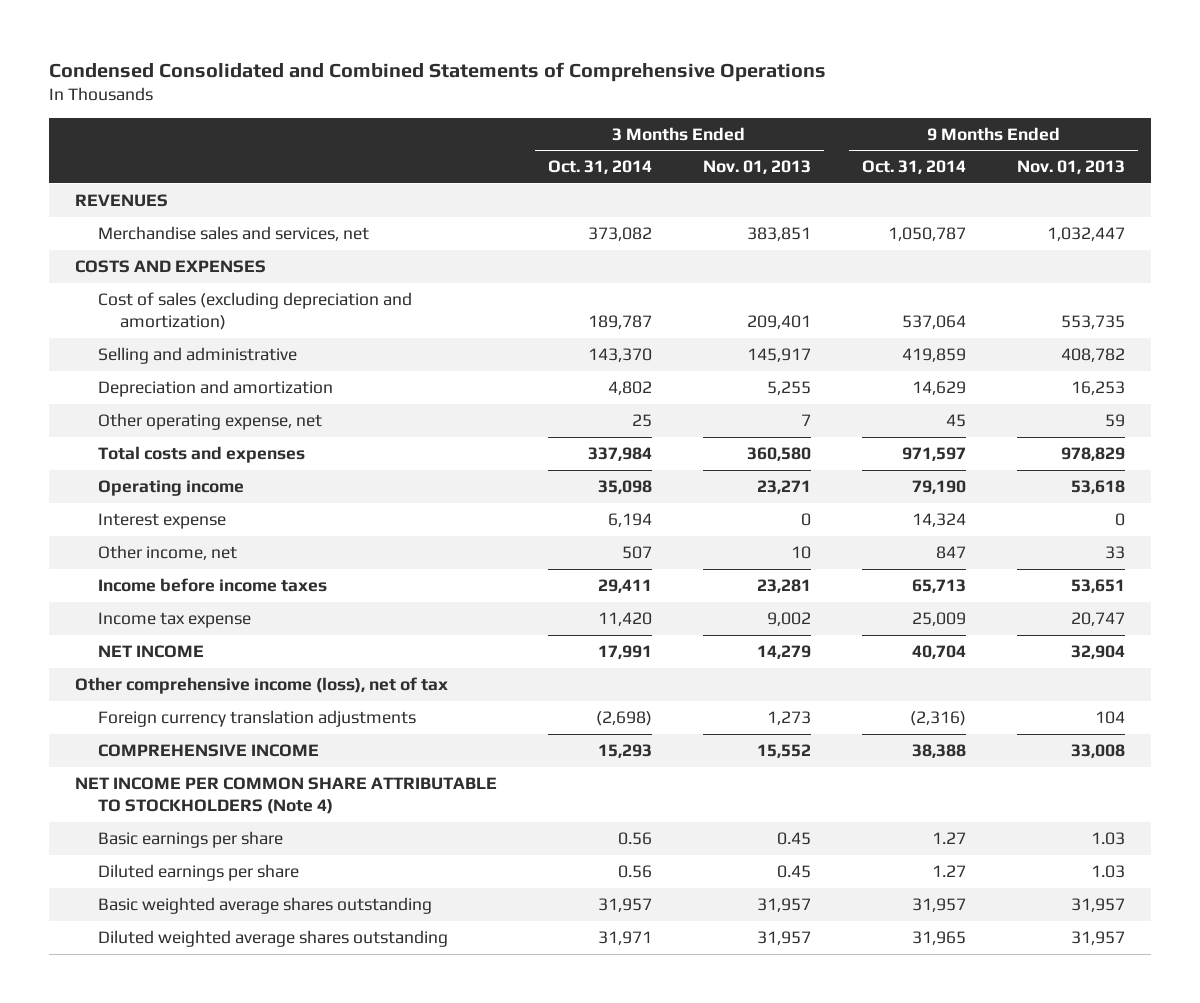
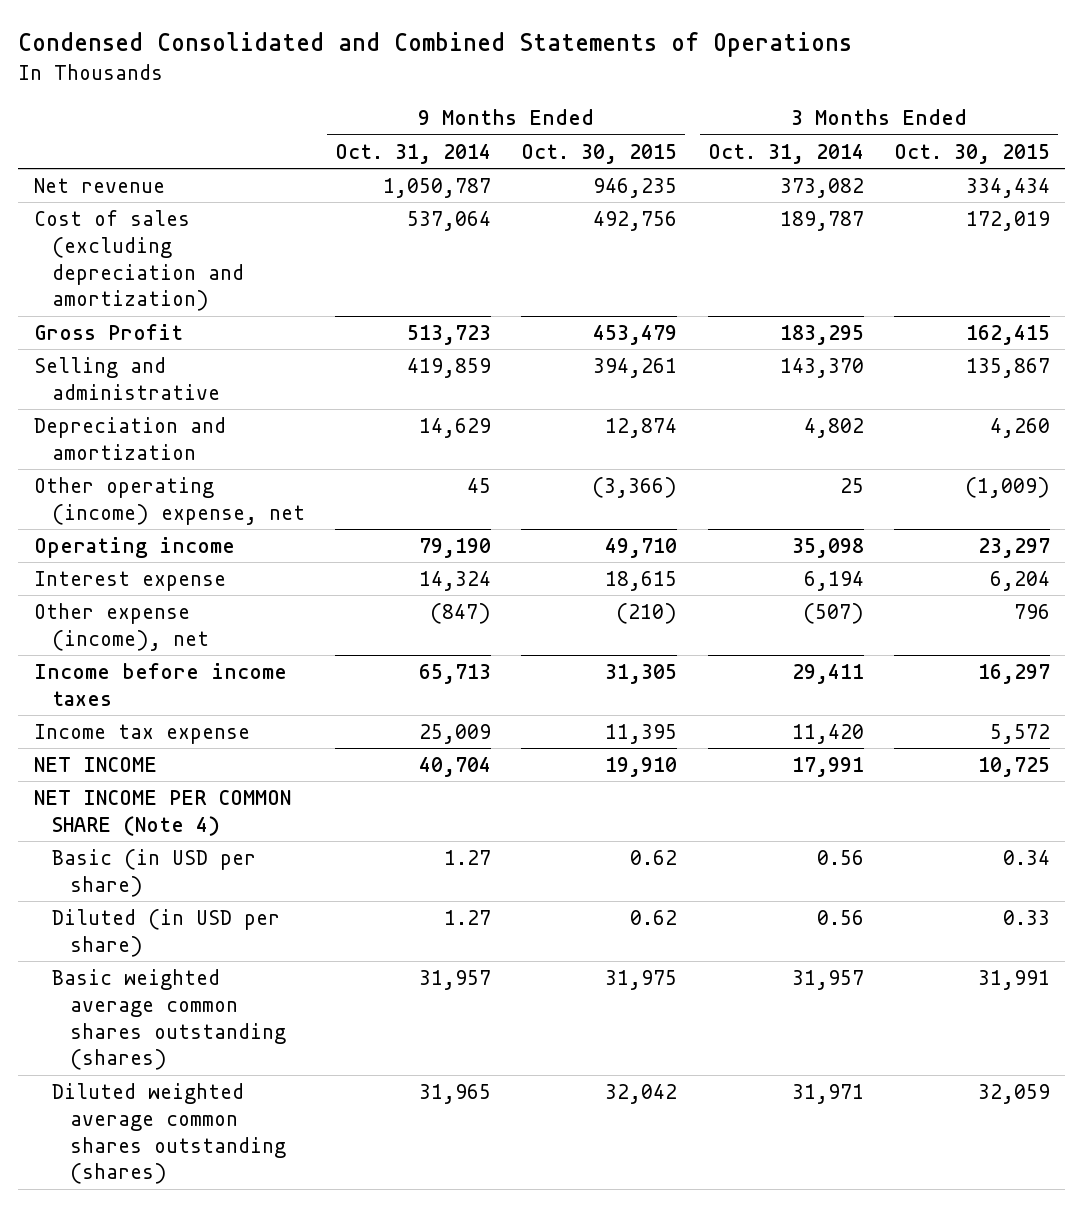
[49,61,827,82] Condensed Consolidated and Combined Statements of Comprehensive Operations -> [18,32,853,58] Condensed Consolidated and Combined Statements of Operations
[702,160,811,175] Nov. 01, 2013 -> none
[1017,160,1126,175] Nov. 01, 2013 -> none
none -> [521,143,678,164] Oct. 30, 2015
none -> [894,143,1051,164] Oct. 30, 2015
[74,194,168,208] REVENUES -> none
[74,260,266,274] COSTS AND EXPENSES -> none
[97,226,369,242] Merchandise sales and services, net -> [33,178,165,194] Net revenue
none -> [33,324,183,341] Gross Profit
[97,446,305,464] Total costs and expenses -> none
[97,413,322,431] Other operating expense, net -> [33,477,305,525] Other operating (income) expense, net
[97,545,237,561] Other income, net -> [33,603,209,651] Other expense (income), net
[621,546,652,560] 507 -> [802,603,864,625] (507)
[936,546,967,560] 847 -> [429,603,491,625] (847)
[74,677,448,695] Other comprehensive income (loss), net of tax -> none
[97,710,416,728] Foreign currency translation adjustments -> none
[97,744,319,758] COMPREHENSIVE INCOME -> none
[74,777,497,815] NET INCOME PER COMMON SHARE ATTRIBUTABLE TO STOCKHOLDERS (Note 4) -> [33,790,291,836] NET INCOME PER COMMON SHARE (Note 4)
[97,831,283,849] Basic earnings per share -> [51,849,256,897] Basic (in USD per share)
[97,864,299,882] Diluted earnings per share -> [51,909,280,957] Diluted (in USD per share)
[97,897,432,915] Basic weighted average shares outstanding -> [51,969,286,1071] Basic weighted average common shares outstanding (shares)
[97,930,448,948] Diluted weighted average shares outstanding -> [51,1083,286,1185] Diluted weighted average common shares outstanding (shares)

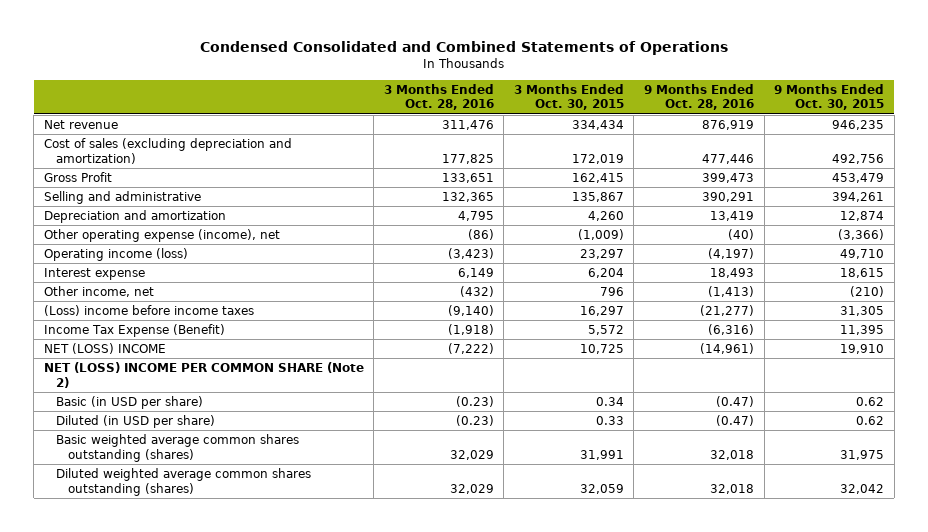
[334,143,491,164] Oct. 31, 2014 -> none
[707,143,864,164] Oct. 31, 2014 -> none
none -> [383,83,494,111] 3 Months Ended Oct. 28, 2016
none -> [643,83,754,111] 9 Months Ended Oct. 28, 2016
[33,477,305,525] Other operating (income) expense, net -> [43,228,280,242] Other operating expense (income), net
[33,537,235,559] Operating income -> [43,247,188,261] Operating income (loss)
[33,603,209,651] Other expense (income), net -> [43,285,154,297] Other income, net
[33,663,287,706] Income before income taxes -> [43,304,254,316] (Loss) income before income taxes
[33,724,250,745] Income tax expense -> [43,323,225,337] Income Tax Expense (Benefit)
[33,757,157,773] NET INCOME -> [43,342,166,354] NET (LOSS) INCOME
[33,790,291,836] NET INCOME PER COMMON SHARE (Note 4) -> [43,361,364,388] NET (LOSS) INCOME PER COMMON SHARE (Note 2)

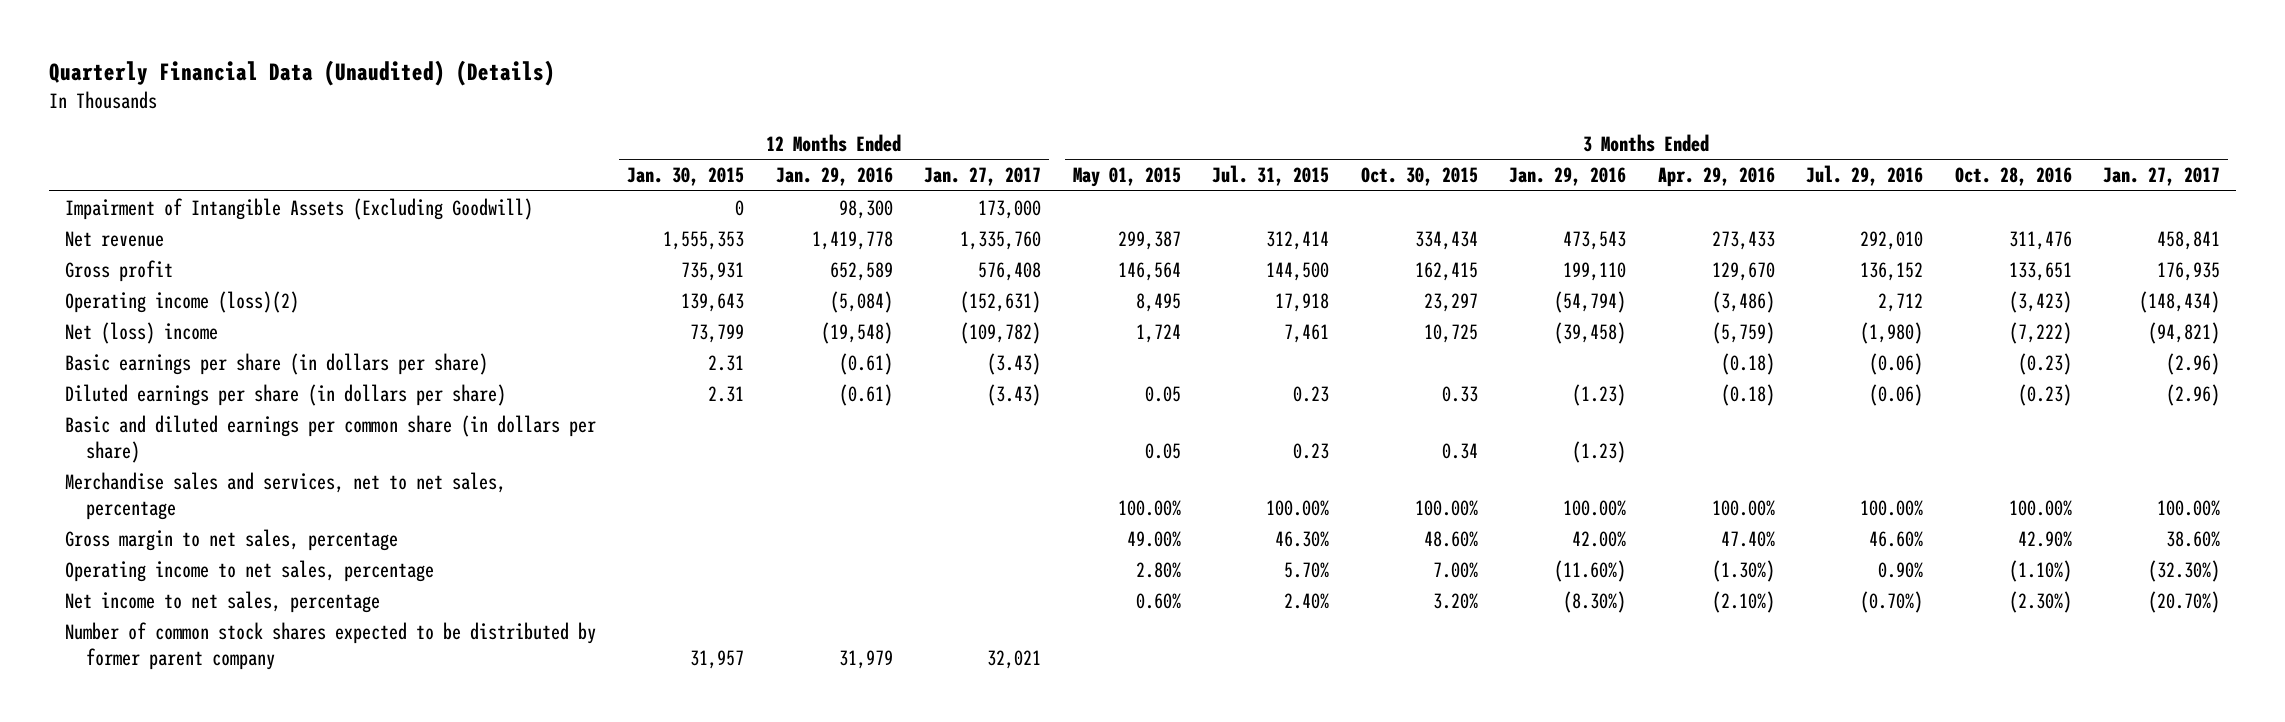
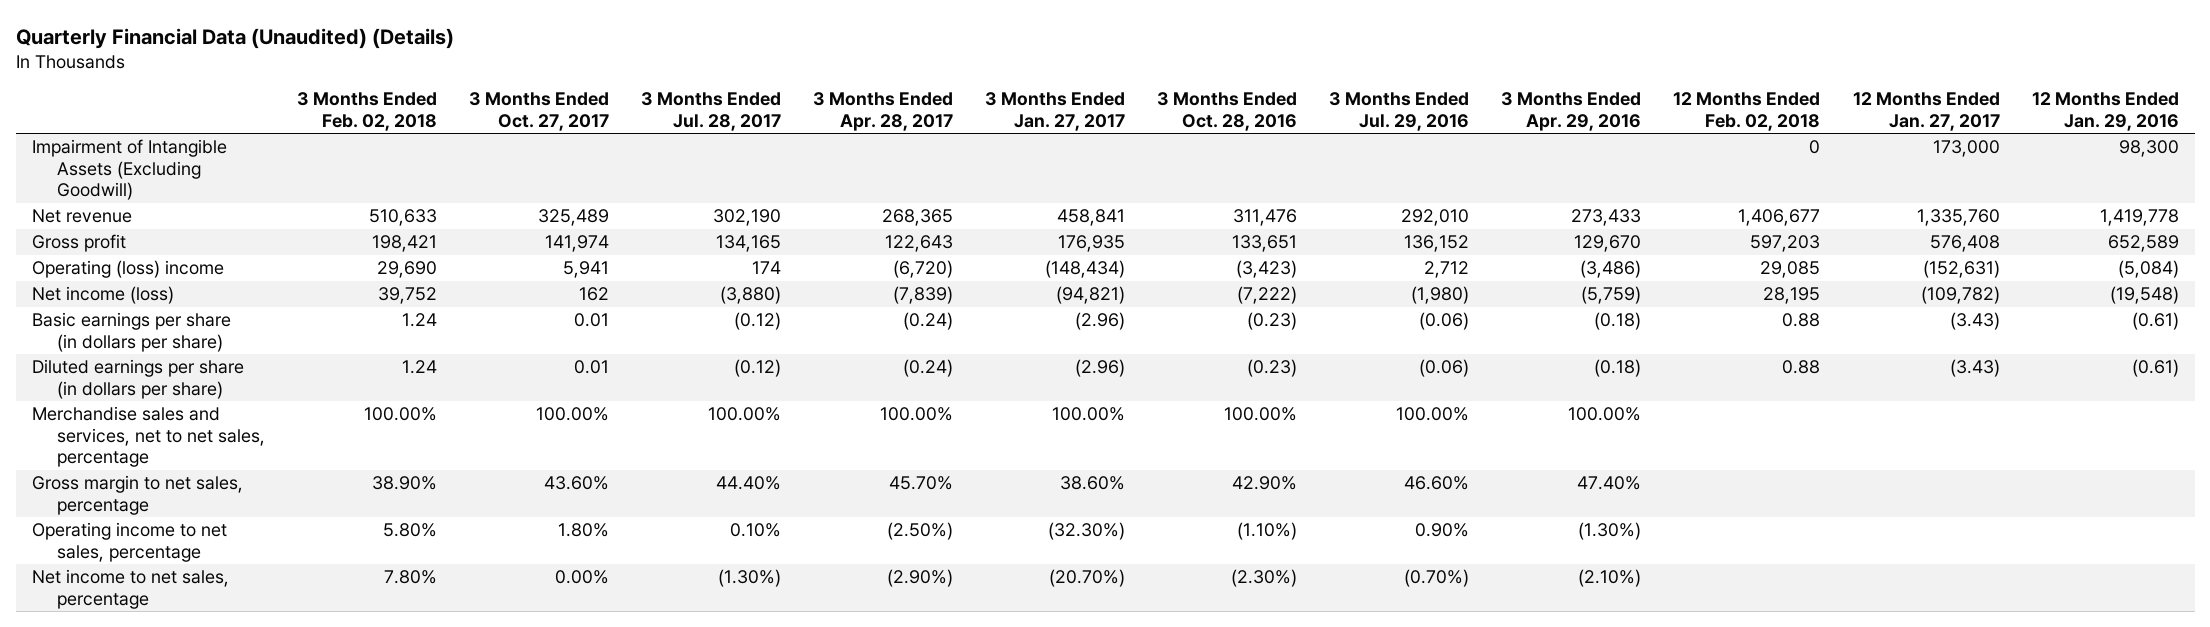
[627,167,745,187] Jan. 30, 2015 -> none
[1072,167,1181,188] May 01, 2015 -> none
[1212,165,1330,187] Jul. 31, 2015 -> none
[1360,167,1478,187] Oct. 30, 2015 -> none
[1509,167,1627,187] Jan. 29, 2016 -> none
none -> [296,92,437,131] 3 Months Ended Feb. 02, 2018
none -> [468,92,609,131] 3 Months Ended Oct. 27, 2017
none -> [641,92,782,131] 3 Months Ended Jul. 28, 2017
none -> [813,92,954,131] 3 Months Ended Apr. 28, 2017
none -> [1673,92,1821,131] 12 Months Ended Feb. 02, 2018
[64,290,299,313] Operating income (loss)(2) -> [31,260,224,279] Operating (loss) income
[64,321,218,344] Net (loss) income -> [31,286,174,305] Net income (loss)
[64,414,596,463] Basic and diluted earnings per common share (in dollars per share) -> none
[64,621,596,670] Number of common stock shares expected to be distributed by former parent company -> none

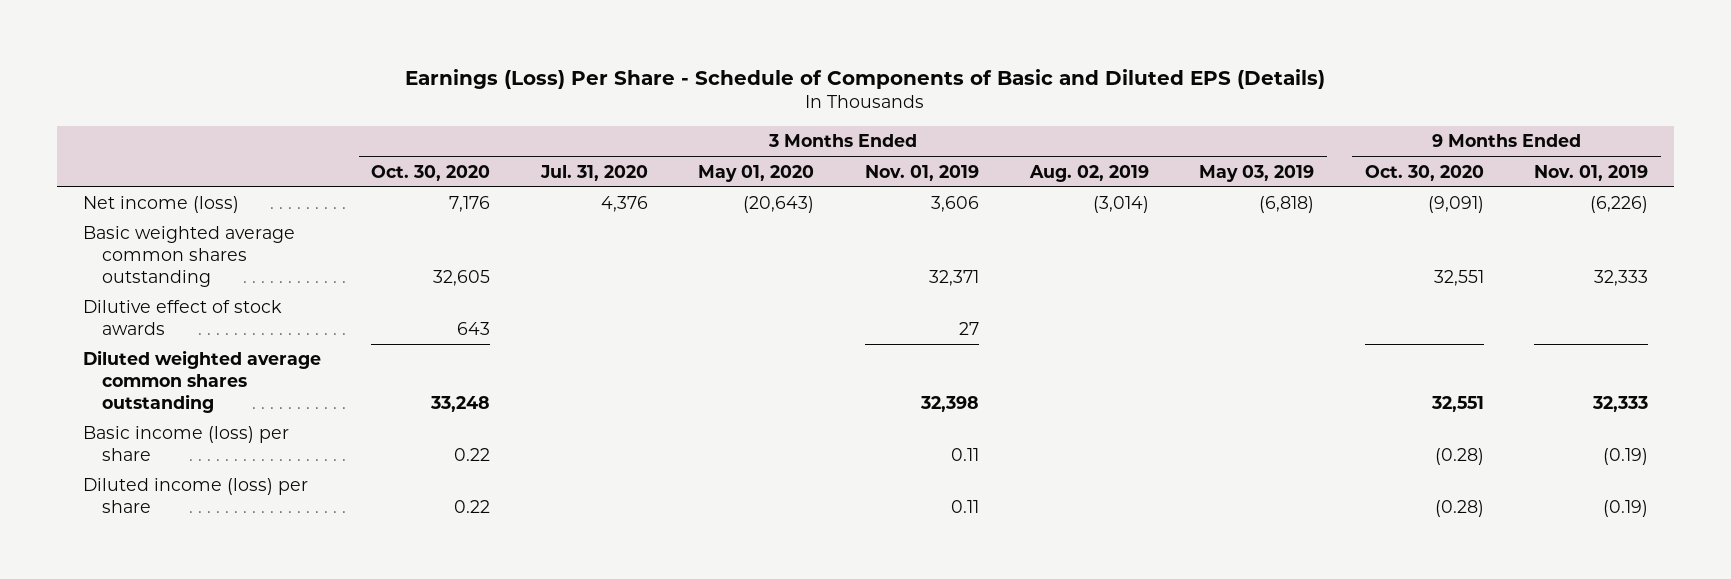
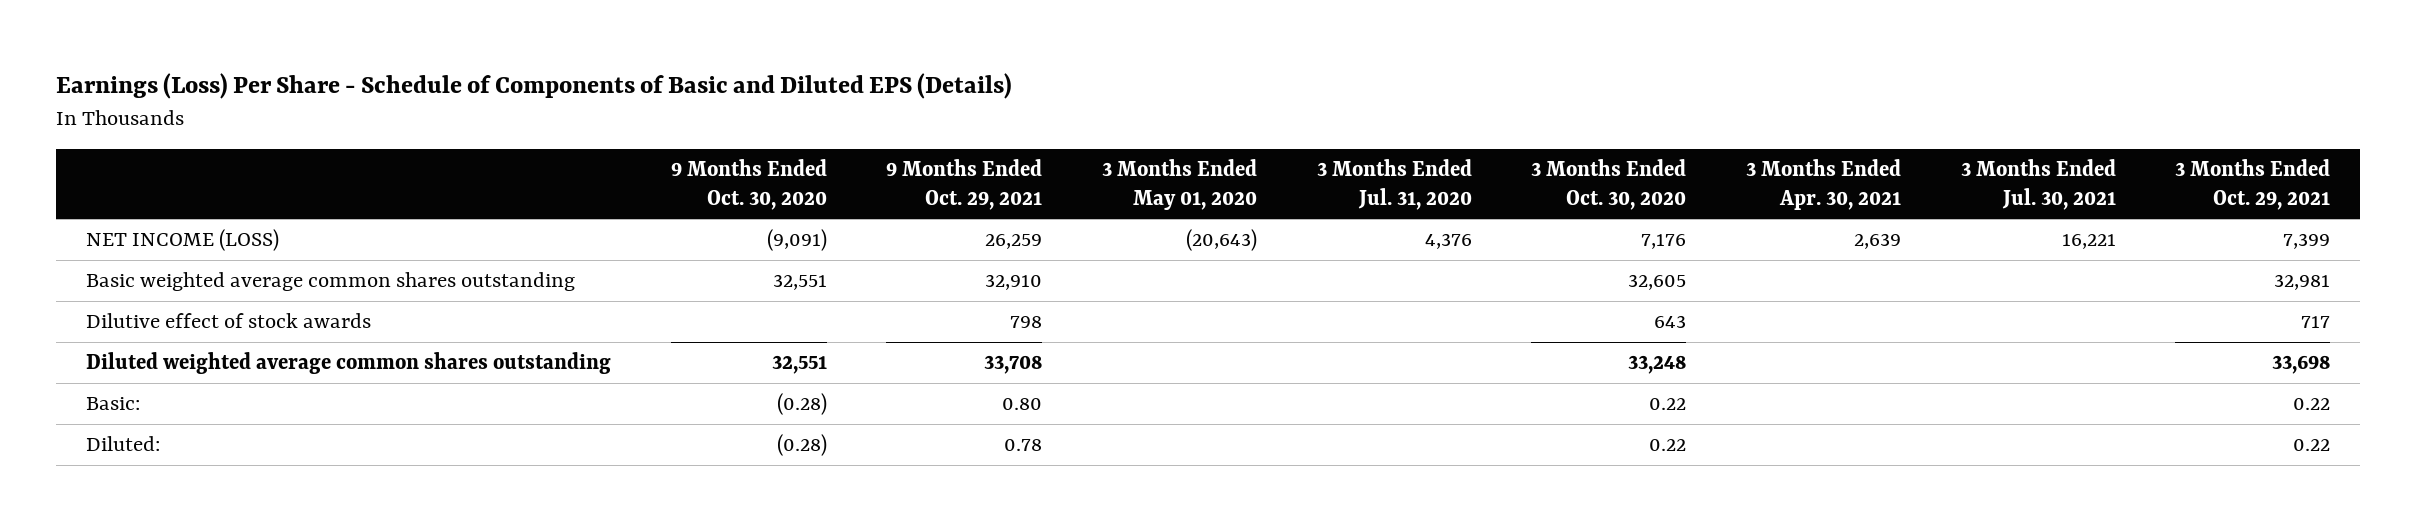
[864,164,979,181] Nov. 01, 2019 -> none
[1028,164,1149,182] Aug. 02, 2019 -> none
[1199,164,1315,182] May 03, 2019 -> none
[1534,164,1649,181] Nov. 01, 2019 -> none
none -> [886,158,1043,210] 9 Months Ended Oct. 29, 2021
none -> [1745,158,1901,210] 3 Months Ended Apr. 30, 2021
none -> [1960,158,2116,210] 3 Months Ended Jul. 30, 2021
none -> [2175,158,2331,210] 3 Months Ended Oct. 29, 2021
[82,196,239,214] Net income (loss) -> [85,229,279,252] NET INCOME (LOSS)
[82,426,289,461] Basic income (loss) per share -> [85,397,140,411] Basic:
[82,478,308,513] Diluted income (loss) per share -> [85,436,160,452] Diluted:

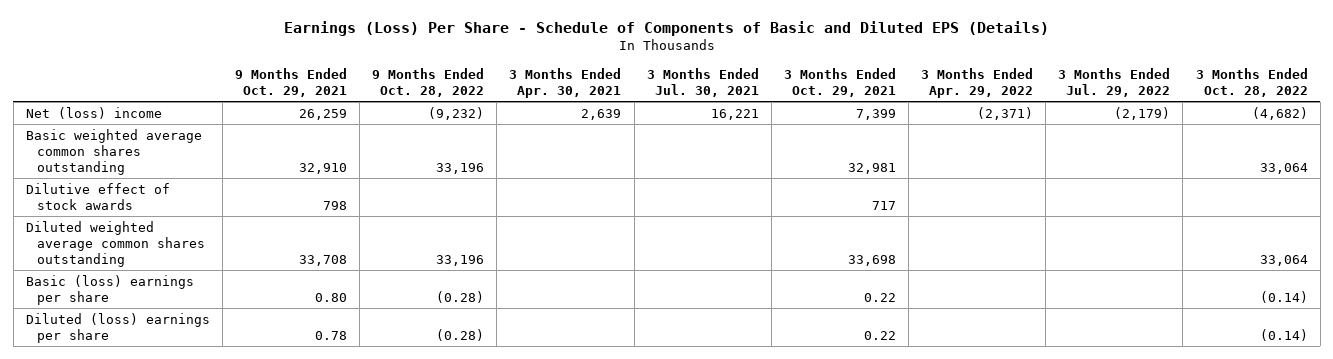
[670,158,827,210] 9 Months Ended Oct. 30, 2020 -> none
[1101,158,1257,210] 3 Months Ended May 01, 2020 -> none
[1316,158,1472,210] 3 Months Ended Jul. 31, 2020 -> none
[1531,158,1687,210] 3 Months Ended Oct. 30, 2020 -> none
none -> [372,67,485,97] 9 Months Ended Oct. 28, 2022
none -> [921,67,1034,98] 3 Months Ended Apr. 29, 2022
none -> [1058,67,1171,97] 3 Months Ended Jul. 29, 2022
none -> [1195,67,1308,97] 3 Months Ended Oct. 28, 2022
[85,229,279,252] NET INCOME (LOSS) -> [25,106,162,119] Net (loss) income
[85,397,140,411] Basic: -> [25,274,194,305] Basic (loss) earnings per share
[85,436,160,452] Diluted: -> [25,312,210,343] Diluted (loss) earnings per share

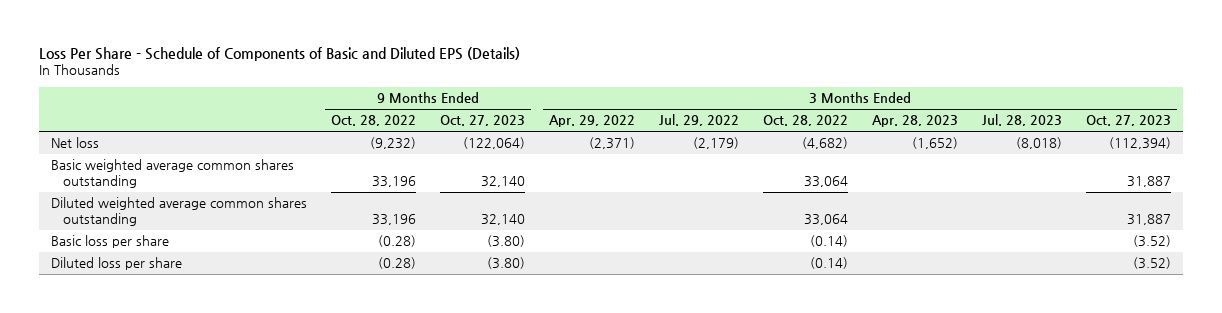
[283,21,1049,37] Earnings (Loss) Per Share - Schedule of Components of Basic and Diluted EPS (Details) -> [38,46,520,61] Loss Per Share - Schedule of Components of Basic and Diluted EPS (Details)
[235,67,348,97] 9 Months Ended Oct. 29, 2021 -> none
[509,67,622,98] 3 Months Ended Apr. 30, 2021 -> none
[646,67,759,97] 3 Months Ended Jul. 30, 2021 -> none
[783,67,896,97] 3 Months Ended Oct. 29, 2021 -> none
none -> [439,115,525,127] Oct. 27, 2023
none -> [871,115,958,128] Apr. 28, 2023
none -> [982,114,1063,127] Jul. 28, 2023
none -> [1086,115,1172,127] Oct. 27, 2023
[25,106,162,119] Net (loss) income -> [50,137,99,149] Net loss
[25,182,170,210] Dilutive effect of stock awards -> none
[25,274,194,305] Basic (loss) earnings per share -> [50,235,169,249] Basic loss per share
[25,312,210,343] Diluted (loss) earnings per share -> [50,257,182,271] Diluted loss per share

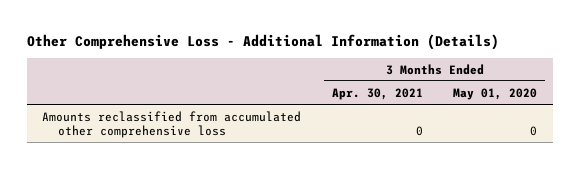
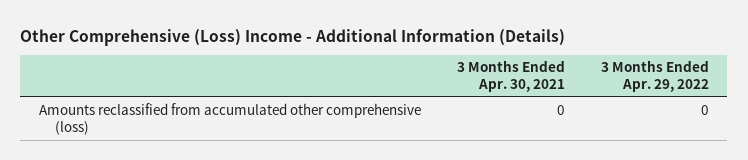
[26,33,499,50] Other Comprehensive Loss - Additional Information (Details) -> [20,28,566,46] Other Comprehensive (Loss) Income - Additional Information (Details)
[453,87,538,100] May 01, 2020 -> none
none -> [601,60,710,93] 3 Months Ended Apr. 29, 2022
[42,110,302,139] Amounts reclassified from accumulated other comprehensive loss -> [38,103,421,136] Amounts reclassified from accumulated other comprehensive (loss)

